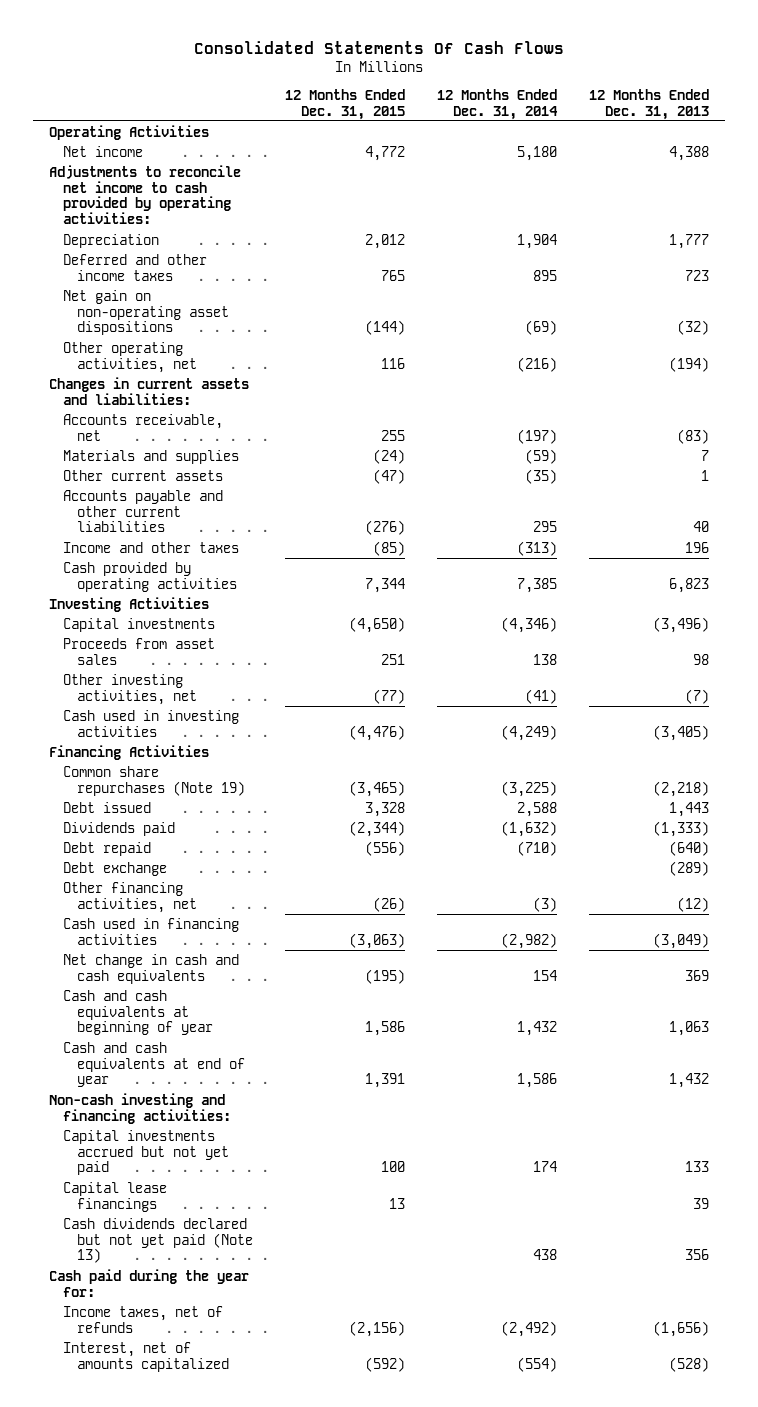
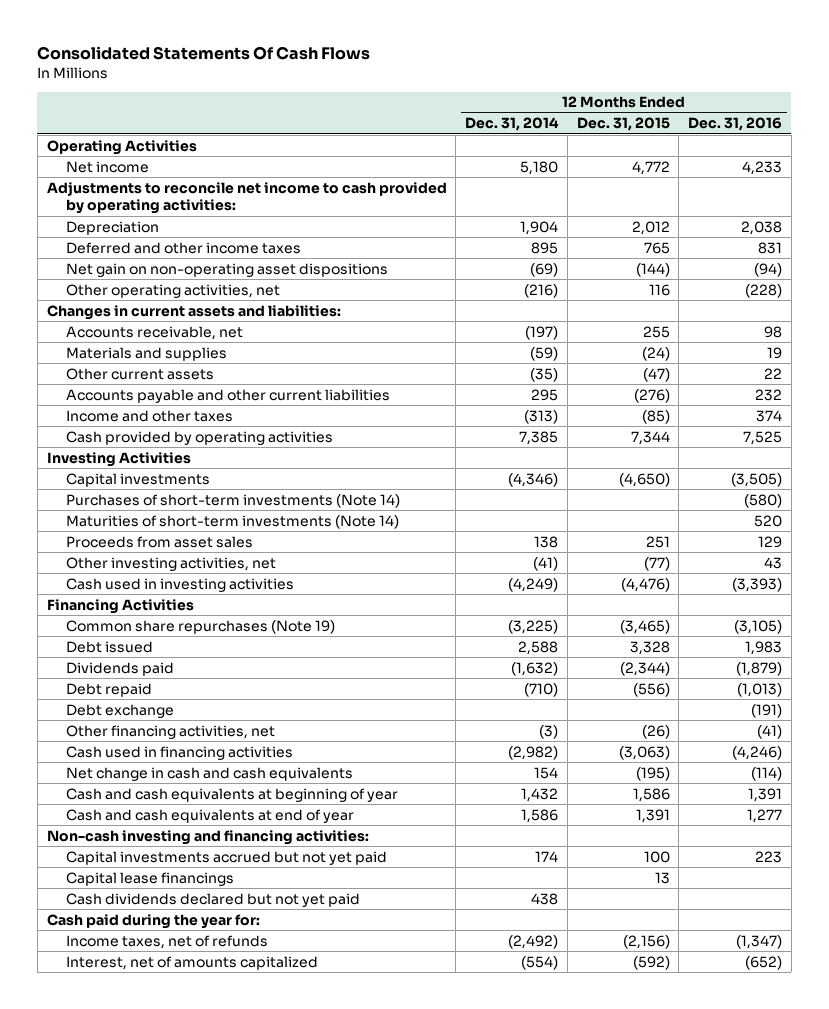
[588,88,709,120] 12 Months Ended Dec. 31, 2013 -> none
none -> [688,117,783,132] Dec. 31, 2016
none -> [66,493,401,508] Purchases of short-term investments (Note 14)
none -> [66,514,400,529] Maturities of short-term investments (Note 14)
[62,1217,253,1264] Cash dividends declared but not yet paid (Note 13) -> [66,892,361,907] Cash dividends declared but not yet paid

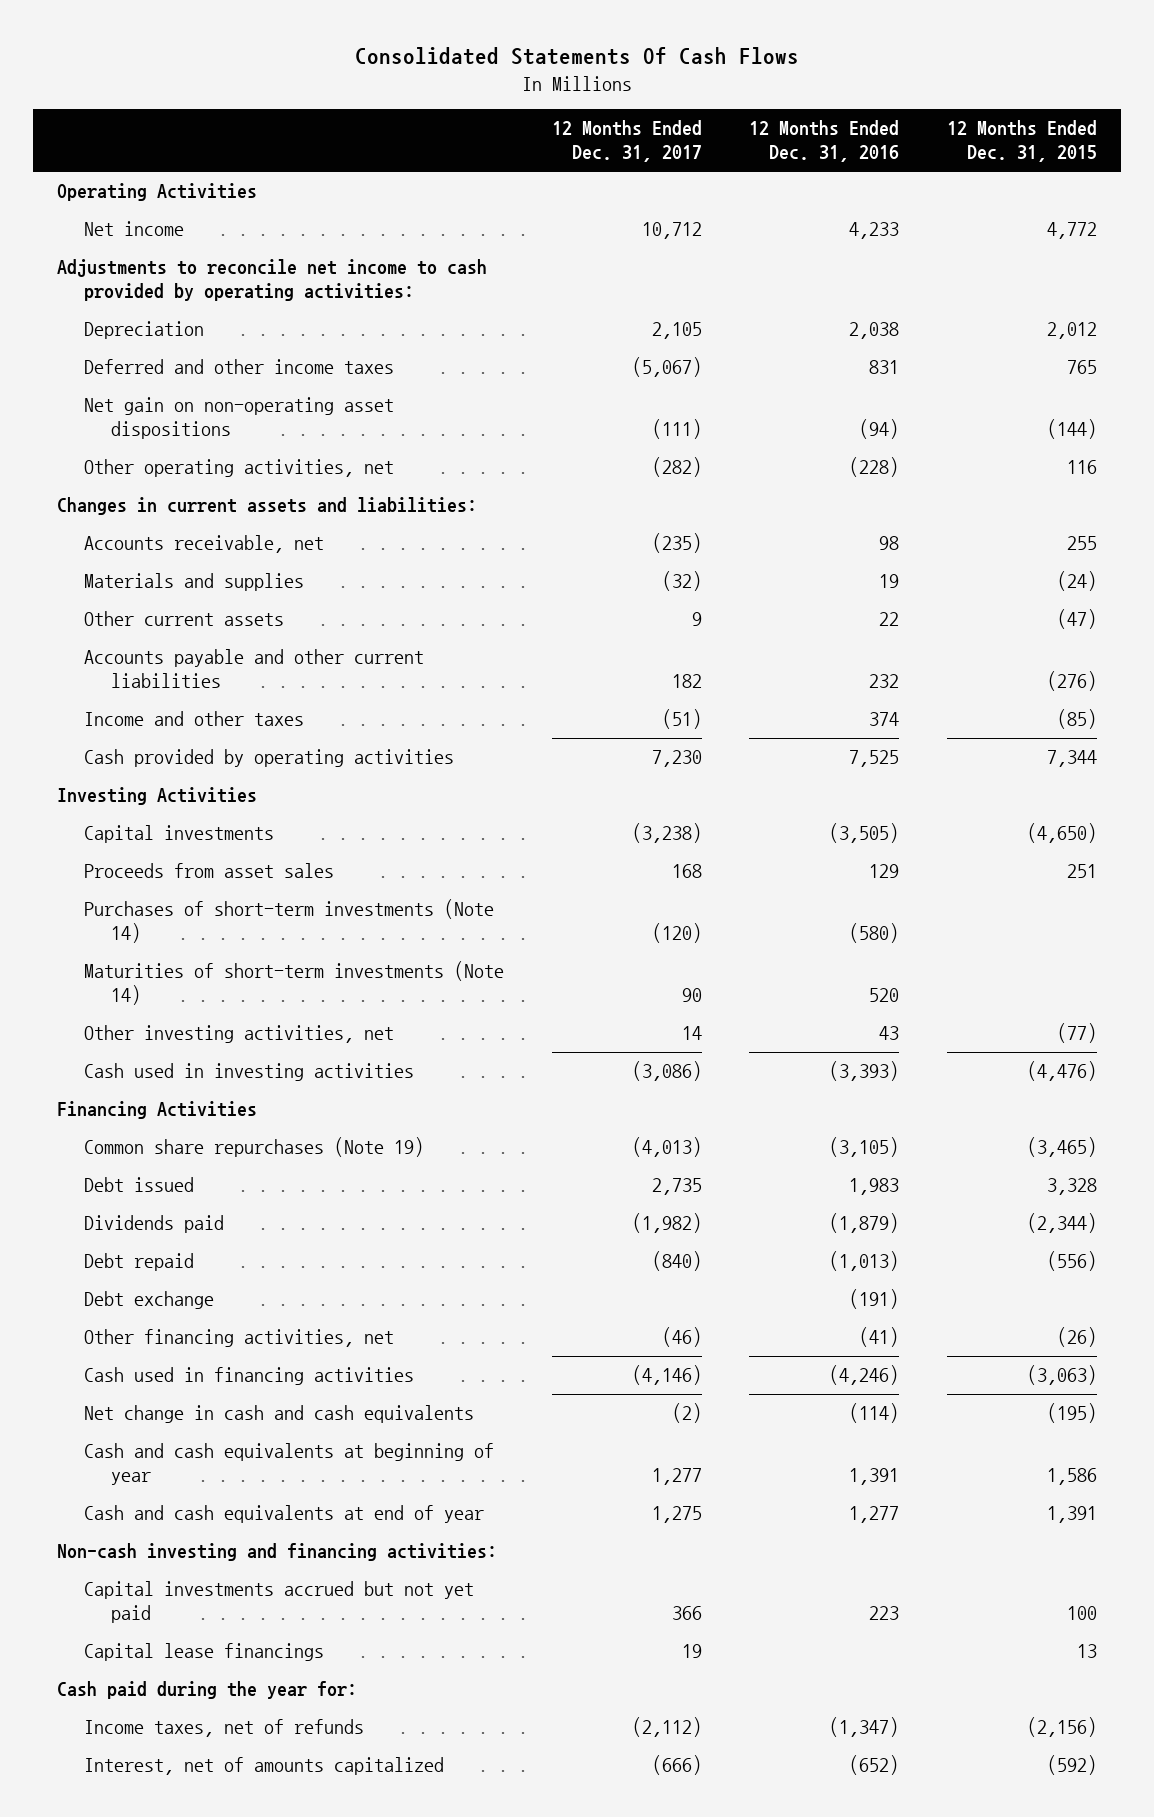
[465,117,560,132] Dec. 31, 2014 -> none
none -> [551,120,702,163] 12 Months Ended Dec. 31, 2017
[66,535,254,548] Proceeds from asset sales -> [83,863,334,879] Proceeds from asset sales
[66,892,361,907] Cash dividends declared but not yet paid -> none

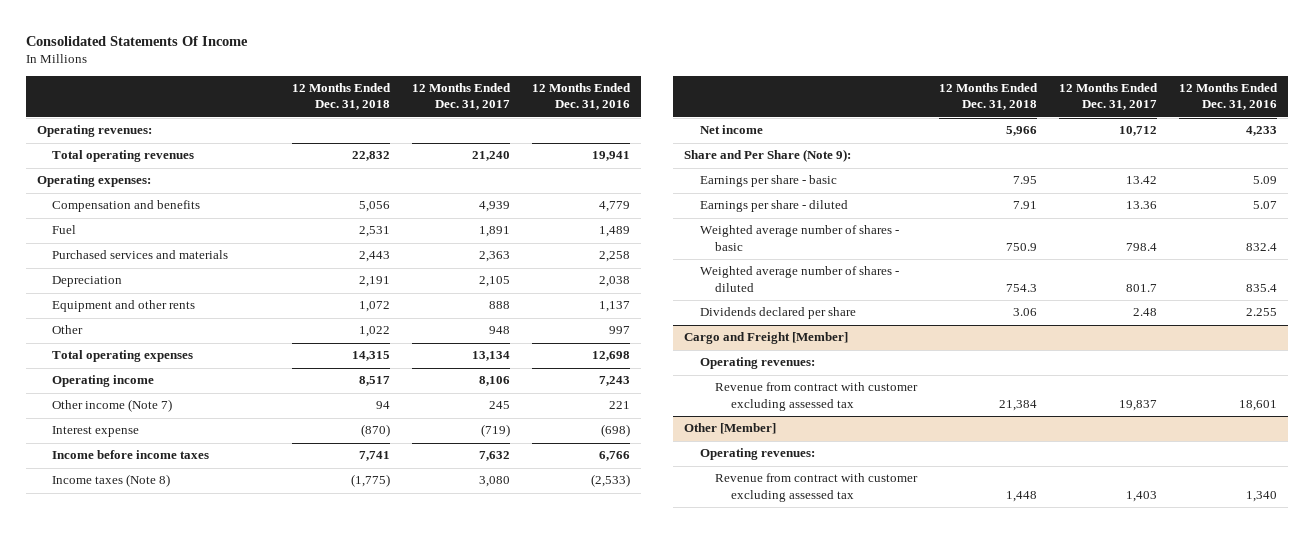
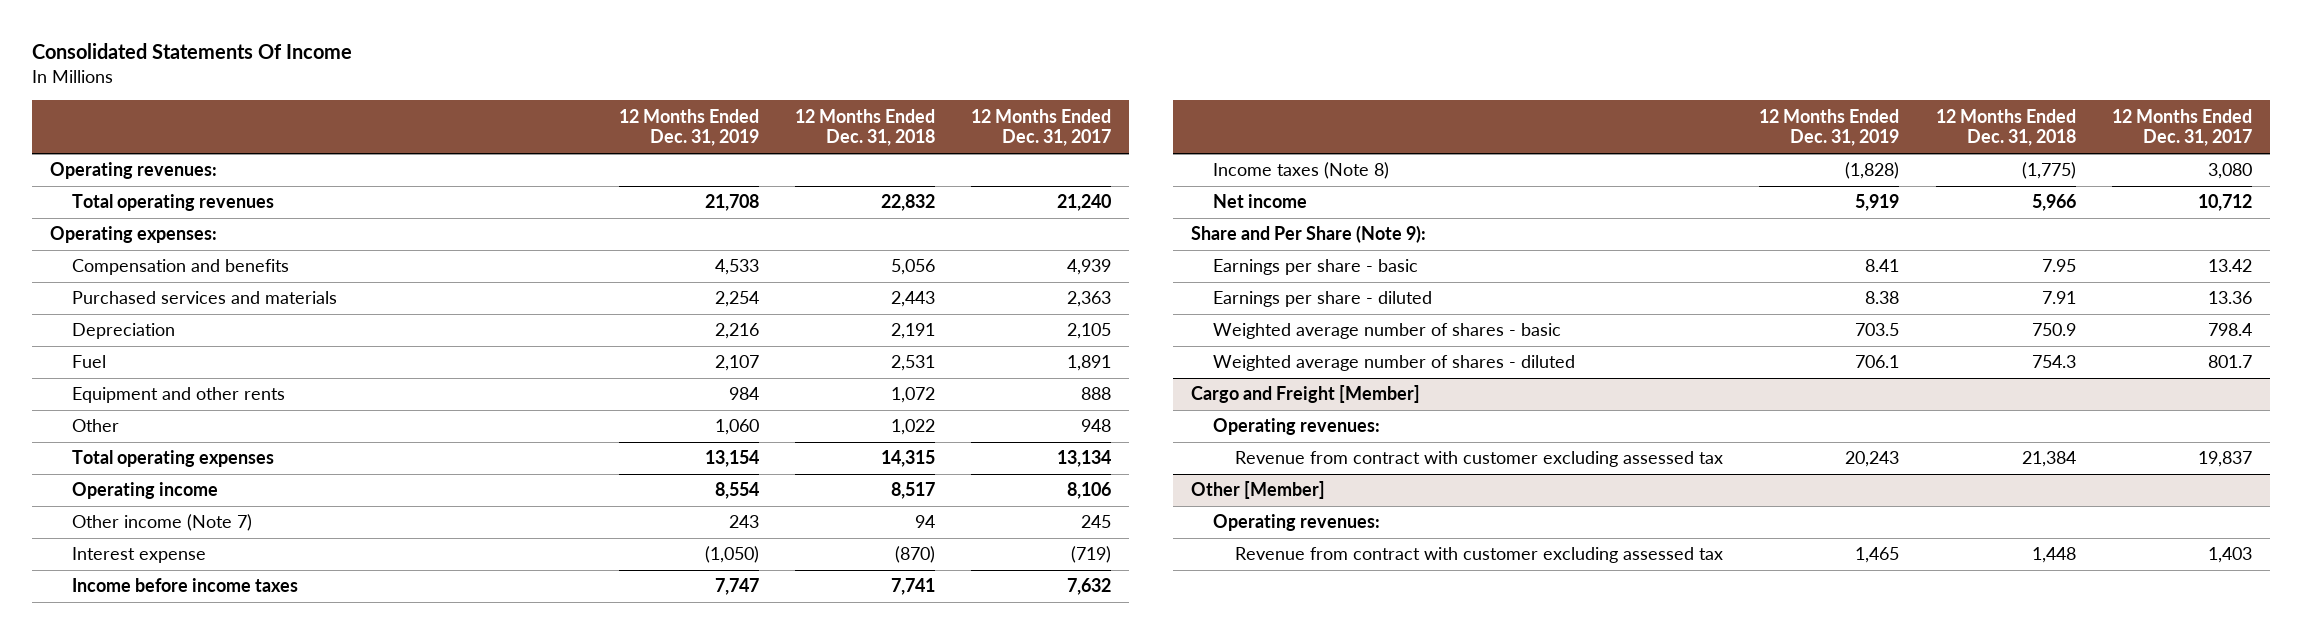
[531,83,631,111] 12 Months Ended Dec. 31, 2016 -> none
none -> [618,108,759,147] 12 Months Ended Dec. 31, 2019
[52,225,77,235] Fuel -> [72,355,107,369] Fuel
[699,307,856,320] Dividends declared per share -> none

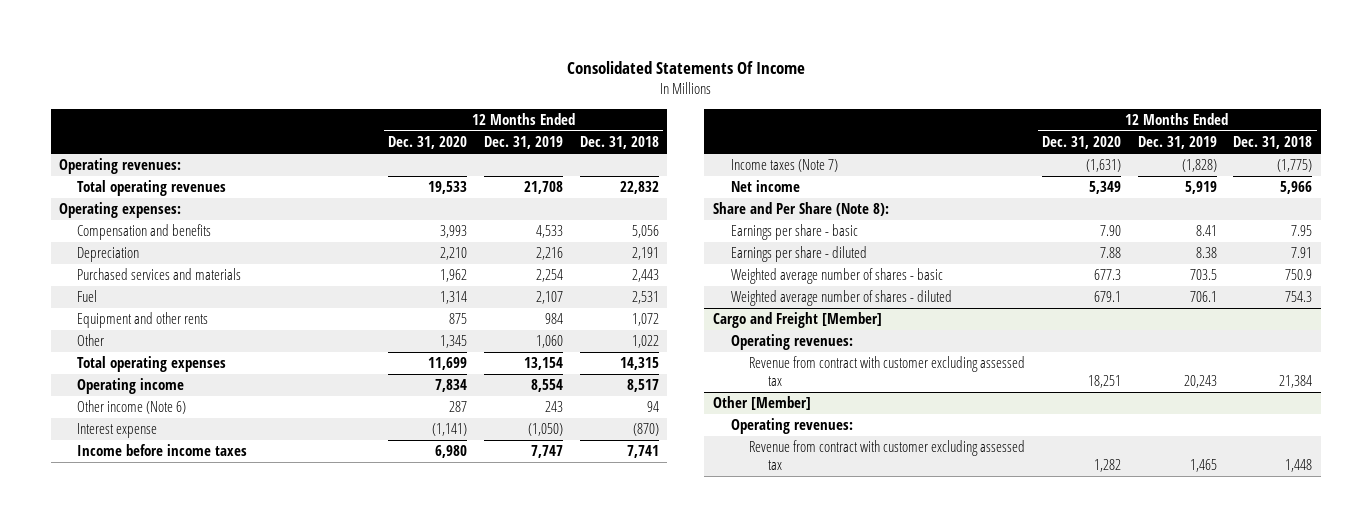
[971,108,1112,147] 12 Months Ended Dec. 31, 2017 -> none
none -> [388,136,468,150] Dec. 31, 2020
[72,291,338,305] Purchased services and materials -> [77,268,242,281] Purchased services and materials
[72,514,253,532] Other income (Note 7) -> [77,400,187,415] Other income (Note 6)
[1213,162,1390,180] Income taxes (Note 8) -> [730,159,838,173] Income taxes (Note 7)
[1191,225,1427,244] Share and Per Share (Note 9): -> [712,202,889,217] Share and Per Share (Note 8):

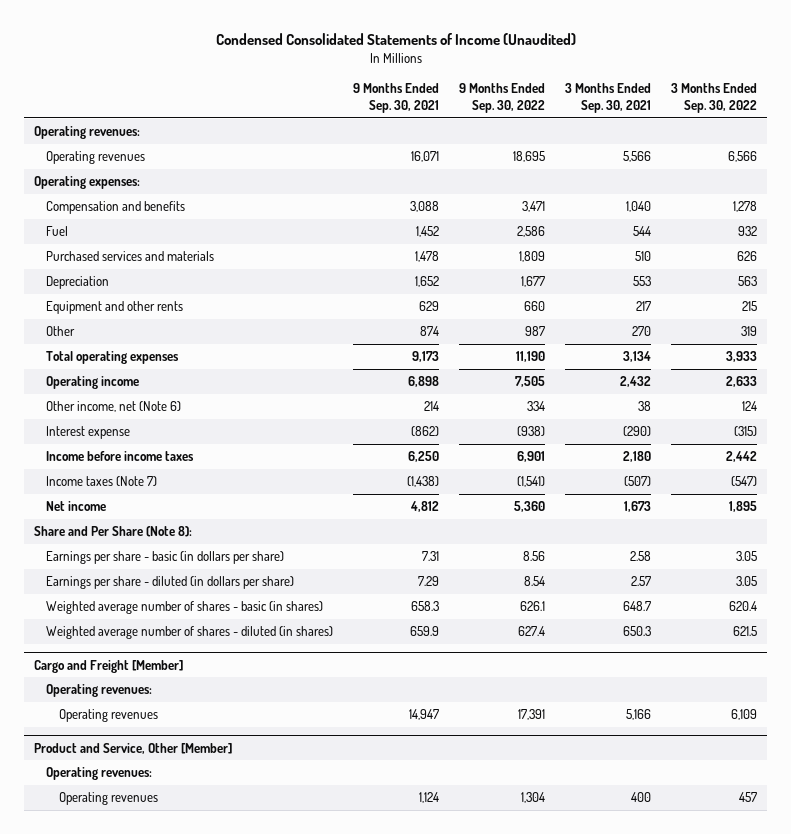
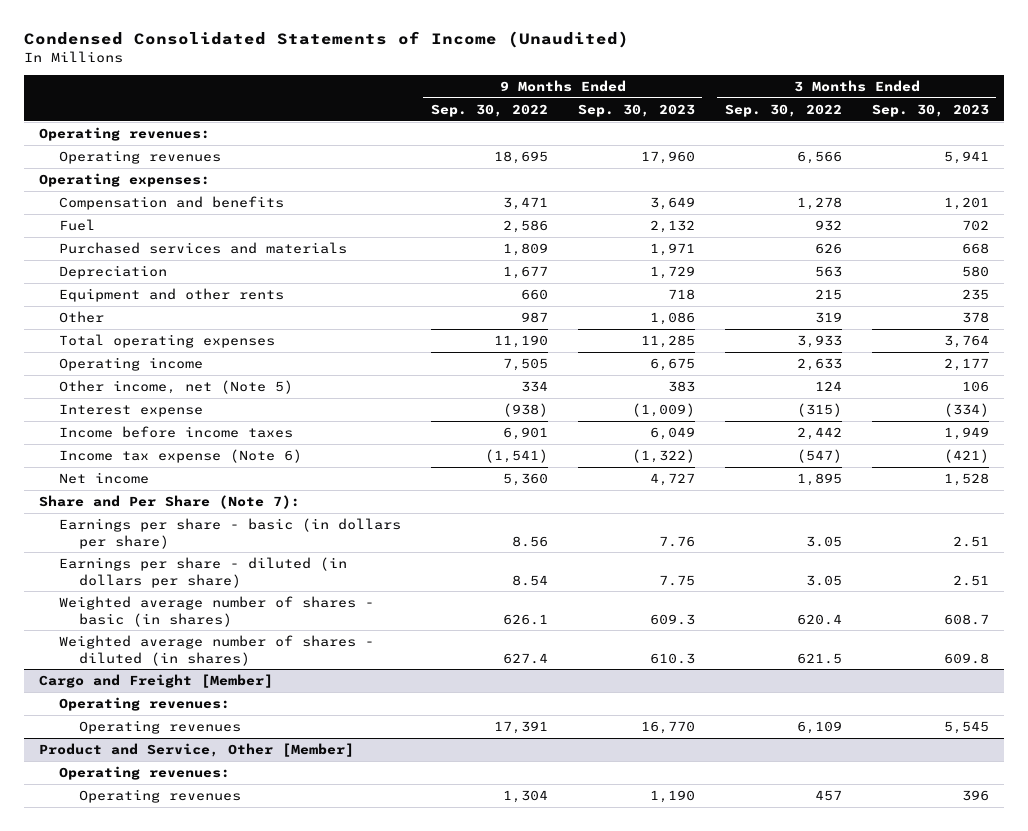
[353,83,440,114] 9 Months Ended Sep. 30, 2021 -> none
[565,83,652,114] 3 Months Ended Sep. 30, 2021 -> none
none -> [577,103,695,117] Sep. 30, 2023
none -> [871,103,989,117] Sep. 30, 2023
[46,401,182,413] Other income, net (Note 6) -> [58,379,293,394] Other income, net (Note 5)
[46,476,158,487] Income taxes (Note 7) -> [58,448,302,463] Income tax expense (Note 6)
[34,526,193,538] Share and Per Share (Note 8): -> [39,494,301,509] Share and Per Share (Note 7):

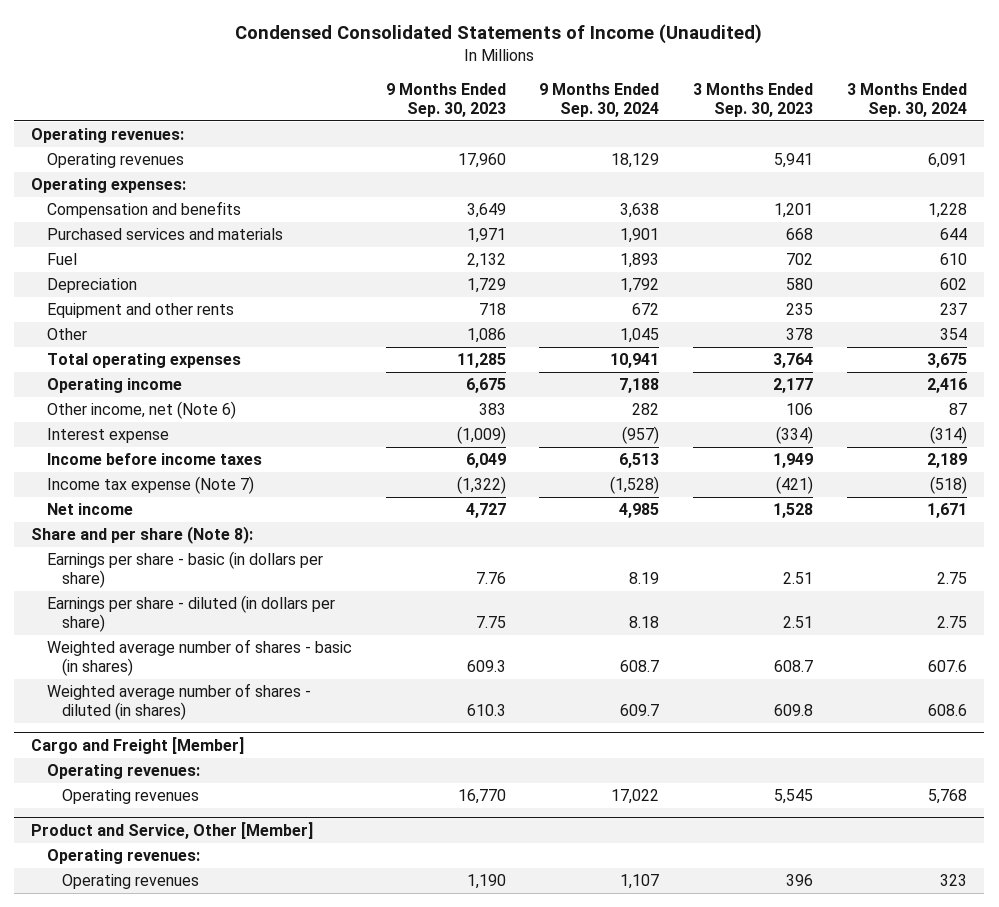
[430,103,548,117] Sep. 30, 2022 -> none
[724,103,842,117] Sep. 30, 2022 -> none
none -> [539,82,660,117] 9 Months Ended Sep. 30, 2024
none -> [847,82,968,117] 3 Months Ended Sep. 30, 2024
[58,218,95,231] Fuel -> [46,253,77,266] Fuel
[58,379,293,394] Other income, net (Note 5) -> [46,401,236,420] Other income, net (Note 6)
[58,448,302,463] Income tax expense (Note 6) -> [46,476,254,495] Income tax expense (Note 7)
[39,494,301,509] Share and Per Share (Note 7): -> [31,526,254,545] Share and per share (Note 8):

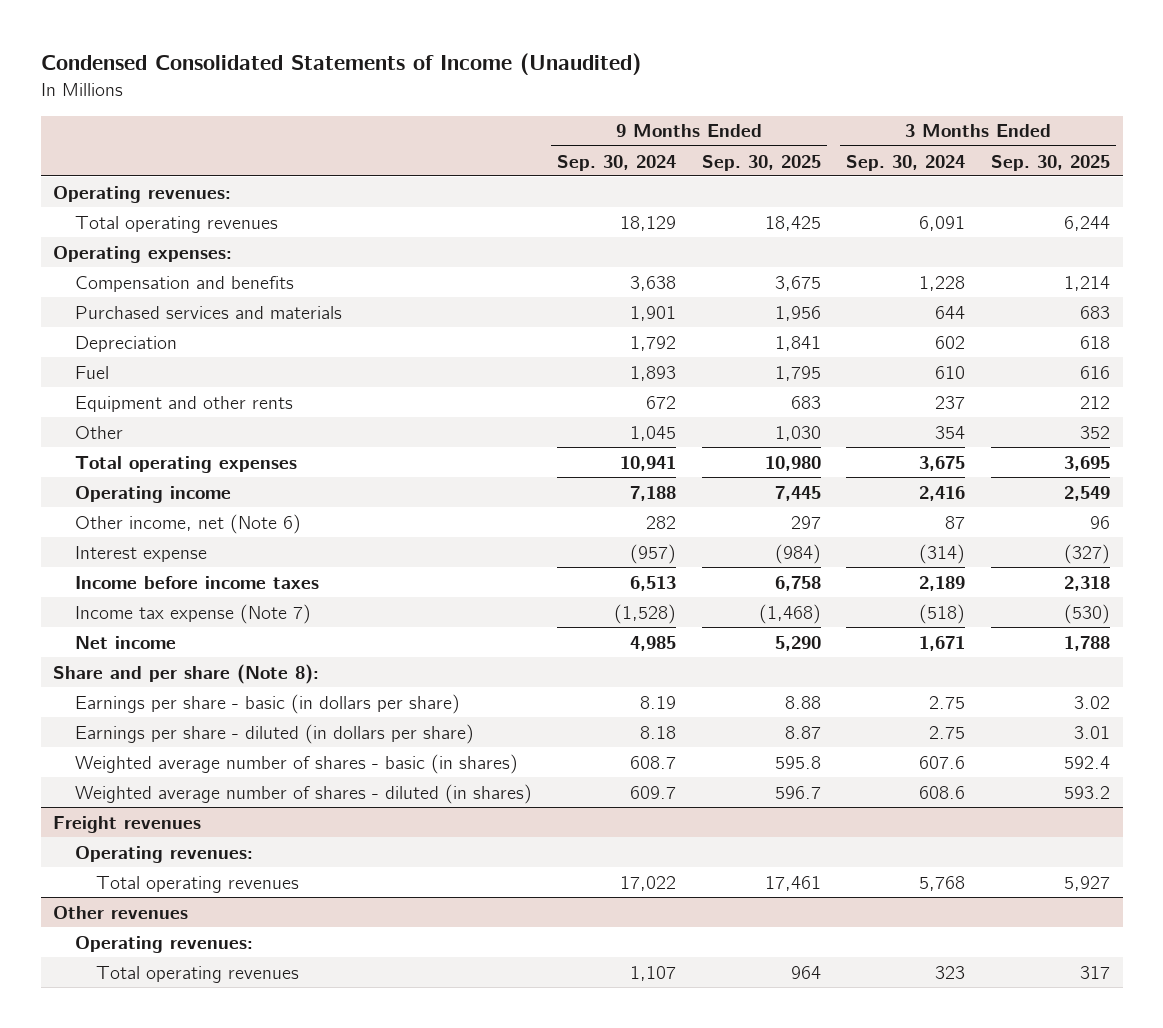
[385,82,506,117] 9 Months Ended Sep. 30, 2023 -> none
[693,82,814,117] 3 Months Ended Sep. 30, 2023 -> none
none -> [701,154,821,171] Sep. 30, 2025
none -> [990,154,1110,171] Sep. 30, 2025
[46,153,184,169] Operating revenues -> [74,215,278,233] Total operating revenues
[46,253,77,266] Fuel -> [74,365,109,379] Fuel
[31,736,245,754] Cargo and Freight [Member] -> [53,815,202,833] Freight revenues
[61,789,199,805] Operating revenues -> [96,875,300,893] Total operating revenues
[31,821,314,839] Product and Service, Other [Member] -> [53,905,189,919] Other revenues
[61,874,199,890] Operating revenues -> [96,965,300,983] Total operating revenues

